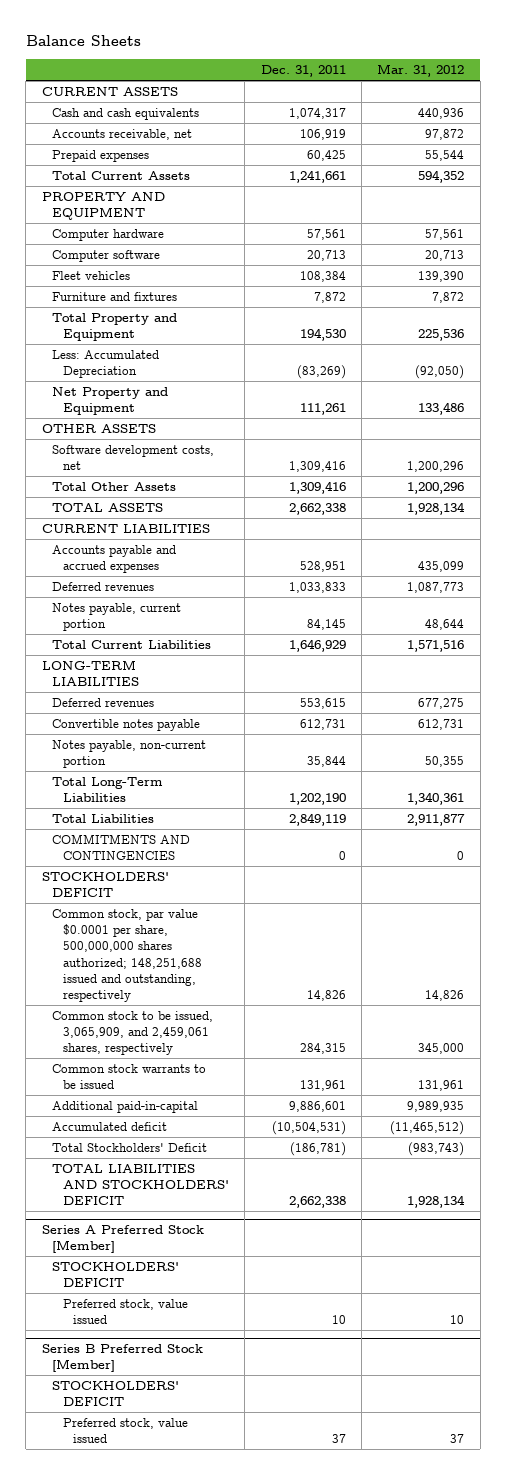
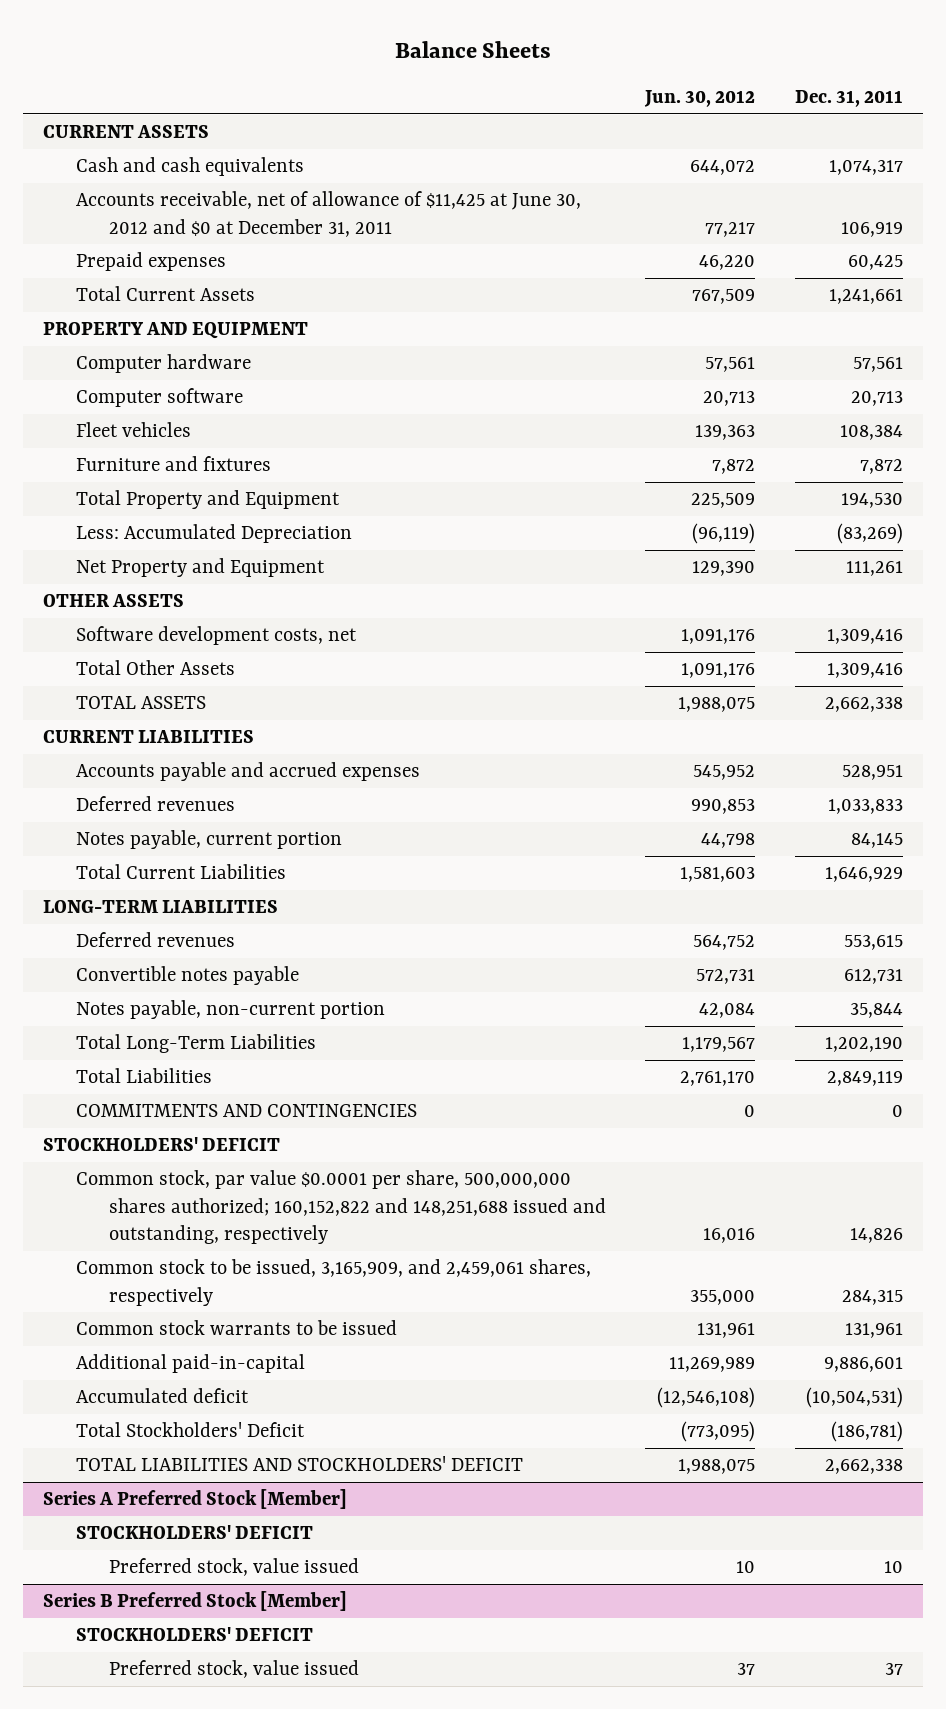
[377,64,465,78] Mar. 31, 2012 -> none
none -> [644,90,756,108] Jun. 30, 2012
[52,128,193,140] Accounts receivable, net -> [76,191,582,237] Accounts receivable, net of allowance of $11,425 at June 30, 2012 and $0 at December 31, 2011
[52,908,202,1003] Common stock, par value $0.0001 per share, 500,000,000 shares authorized; 148,251,688 issued and outstanding, respectively -> [76,1170,606,1245] Common stock, par value $0.0001 per share, 500,000,000 shares authorized; 160,152,822 and 148,251,688 issued and outstanding, respectively
[52,1010,214,1056] Common stock to be issued, 3,065,909, and 2,459,061 shares, respectively -> [76,1259,592,1306] Common stock to be issued, 3,165,909, and 2,459,061 shares, respectively

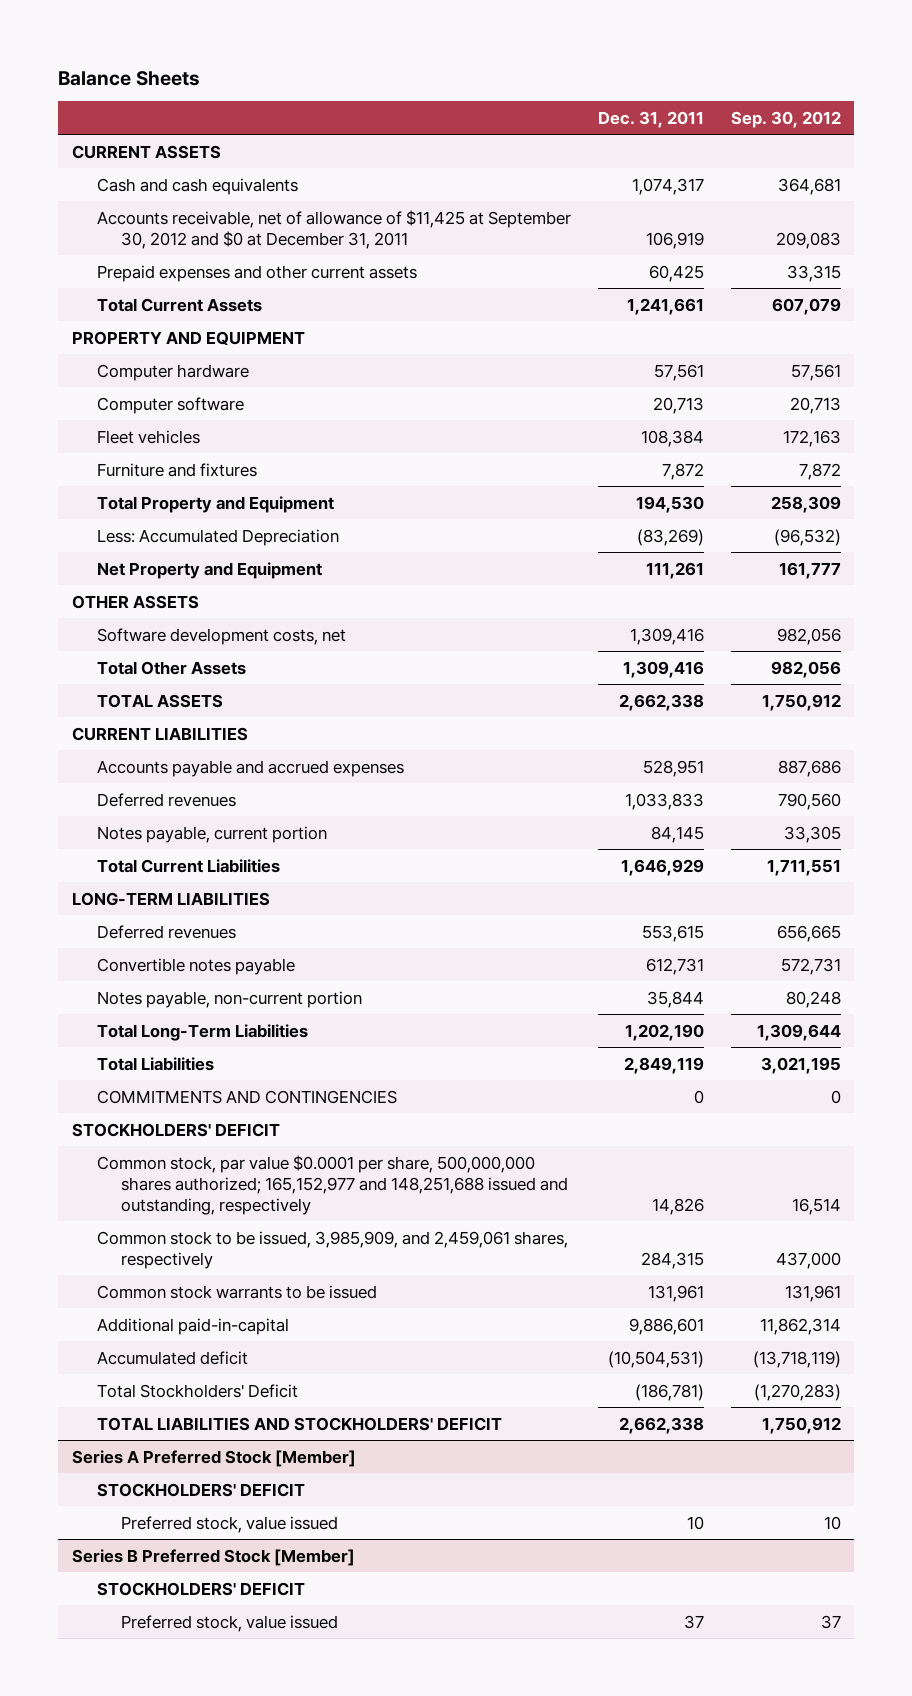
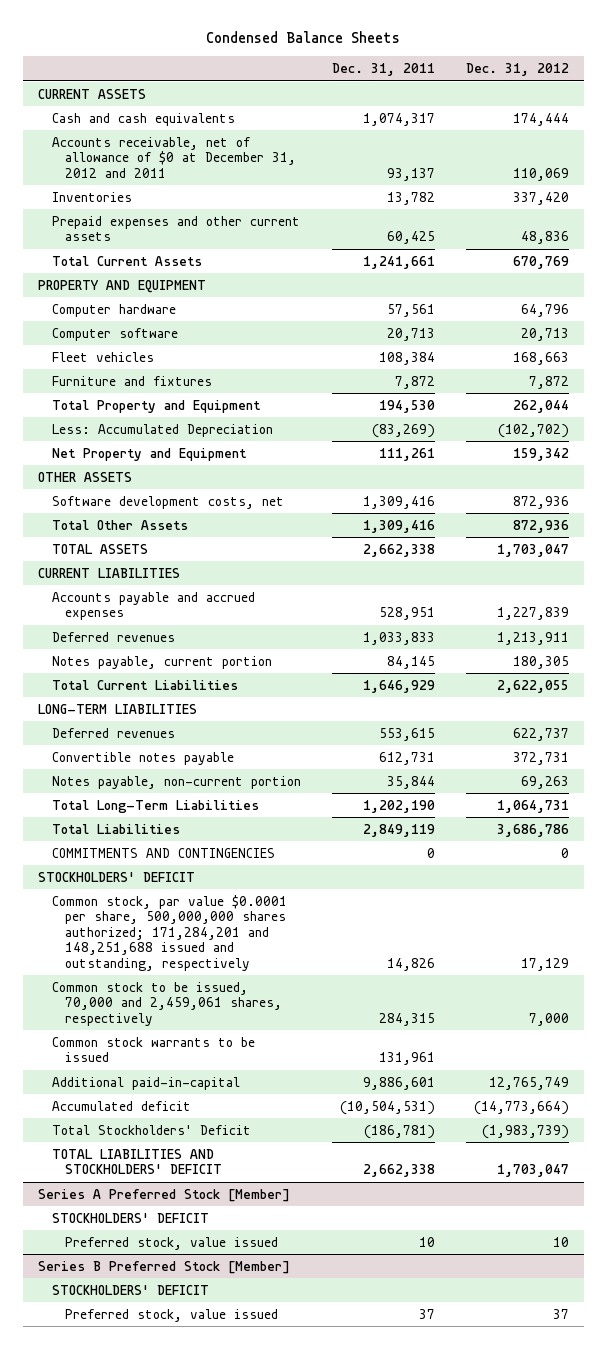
[58,70,201,86] Balance Sheets -> [206,31,401,44] Condensed Balance Sheets
[730,110,841,128] Sep. 30, 2012 -> none
none -> [465,63,569,77] Dec. 31, 2012
[96,209,571,249] Accounts receivable, net of allowance of $11,425 at September 30, 2012 and $0 at December 31, 2011 -> [51,136,297,178] Accounts receivable, net of allowance of $0 at December 31, 2012 and 2011
[645,231,704,249] 106,919 -> [386,167,435,181] 93,137
none -> [51,191,132,202] Inventories
[96,1154,569,1215] Common stock, par value $0.0001 per share, 500,000,000 shares authorized; 165,152,977 and 148,251,688 issued and outstanding, respectively -> [51,894,287,971] Common stock, par value $0.0001 per share, 500,000,000 shares authorized; 171,284,201 and 148,251,688 issued and outstanding, respectively
[96,1230,568,1269] Common stock to be issued, 3,985,909, and 2,459,061 shares, respectively -> [51,981,283,1026] Common stock to be issued, 70,000 and 2,459,061 shares, respectively

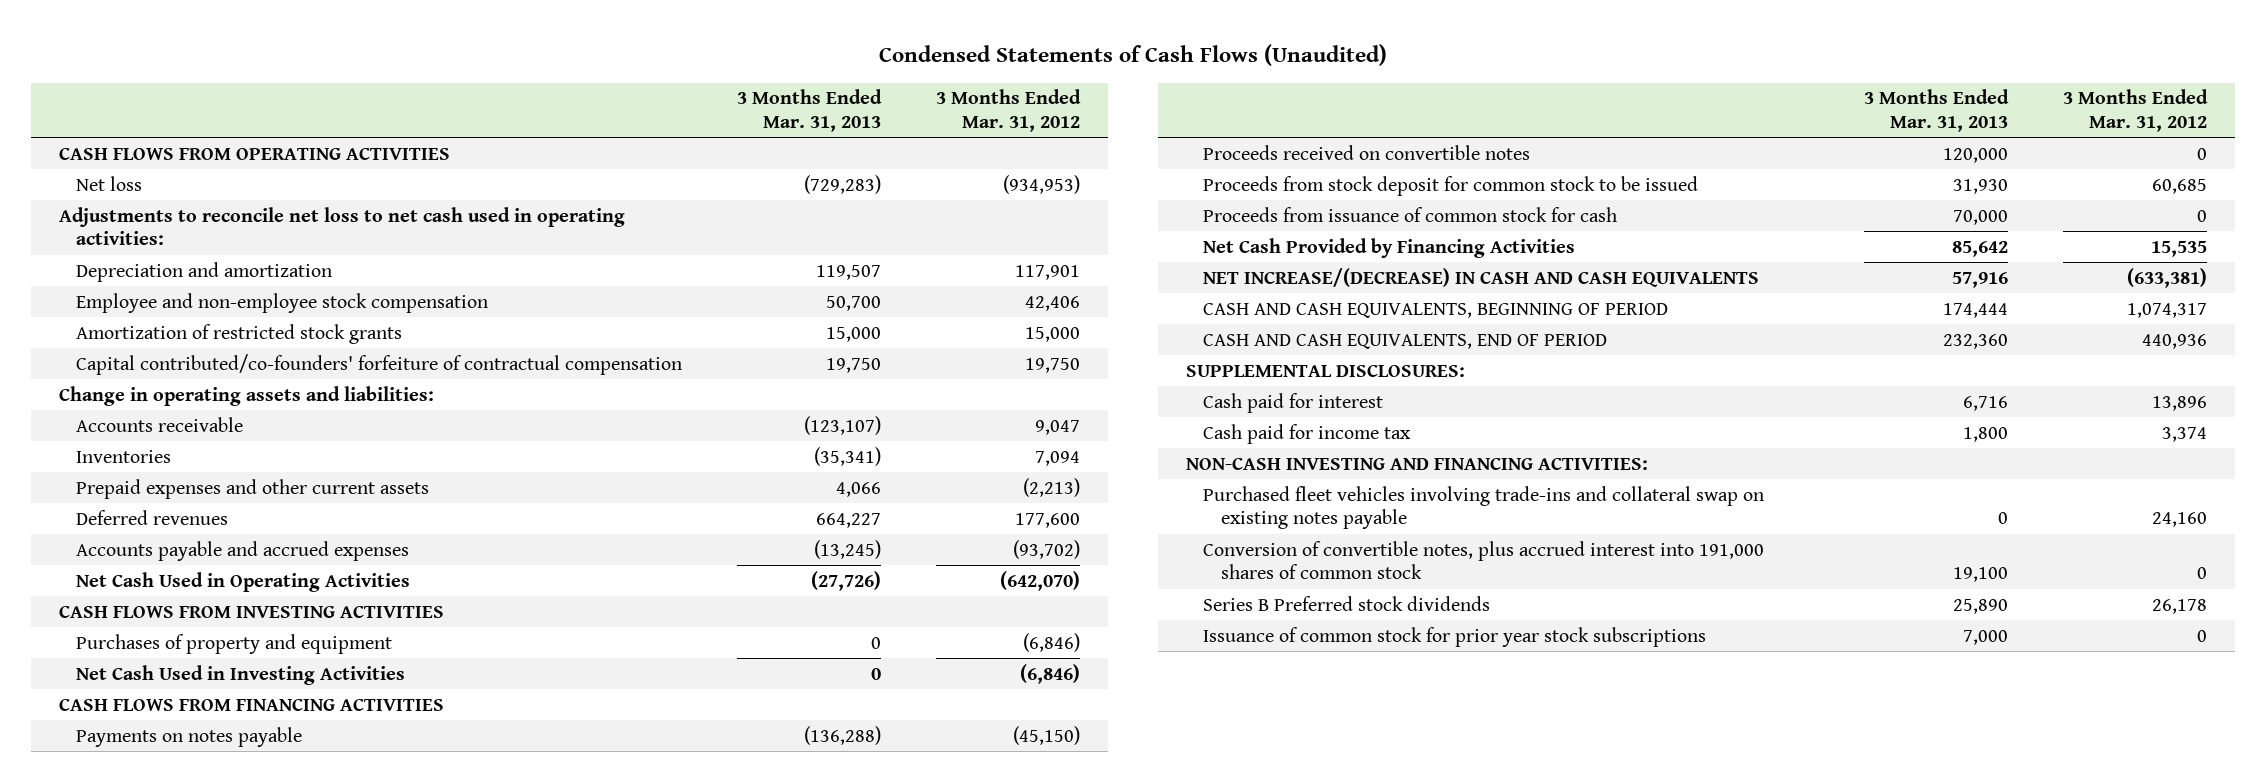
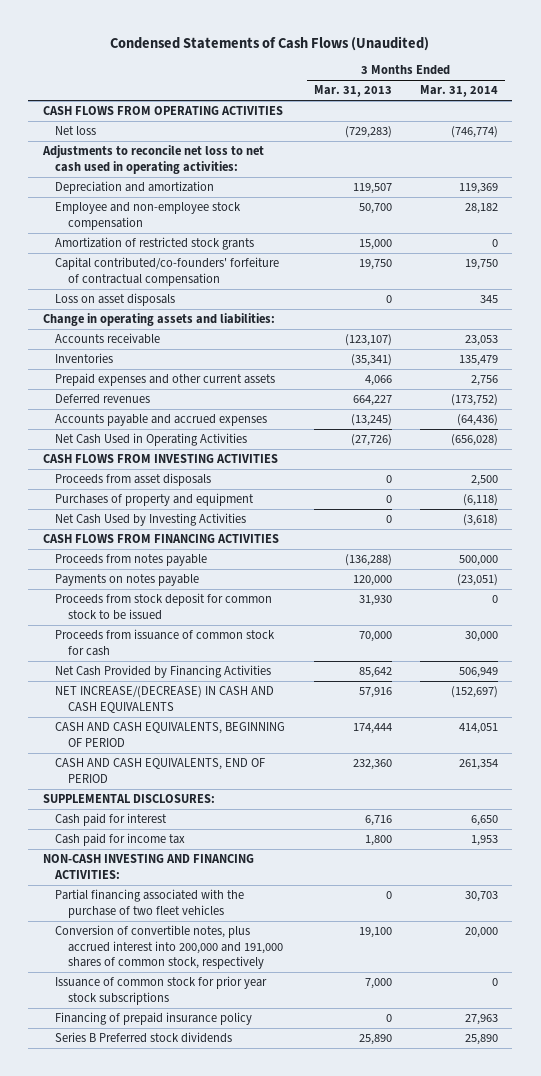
[936,89,1082,133] 3 Months Ended Mar. 31, 2012 -> none
none -> [420,85,499,98] Mar. 31, 2014
none -> [55,293,176,307] Loss on asset disposals
none -> [55,473,212,487] Proceeds from asset disposals
[75,664,405,685] Net Cash Used in Investing Activities -> [55,513,247,527] Net Cash Used by Investing Activities
[1203,144,1531,160] Proceeds received on convertible notes -> none
none -> [55,554,208,567] Proceeds from notes payable
[804,725,882,745] (136,288) -> [352,575,392,587] 120,000
[1203,485,1765,530] Purchased fleet vehicles involving trade-ins and collateral swap on existing notes payable -> none
none -> [55,889,245,918] Partial financing associated with the purchase of two fleet vehicles
[1203,540,1765,580] Conversion of convertible notes, plus accrued interest into 191,000 shares of common stock -> [55,925,283,970] Conversion of convertible notes, plus accrued interest into 200,000 and 191,000 shares of common stock, respectively
none -> [55,1012,253,1026] Financing of prepaid insurance policy
[1203,595,1491,611] Series B Preferred stock dividends -> [55,1032,233,1044] Series B Preferred stock dividends

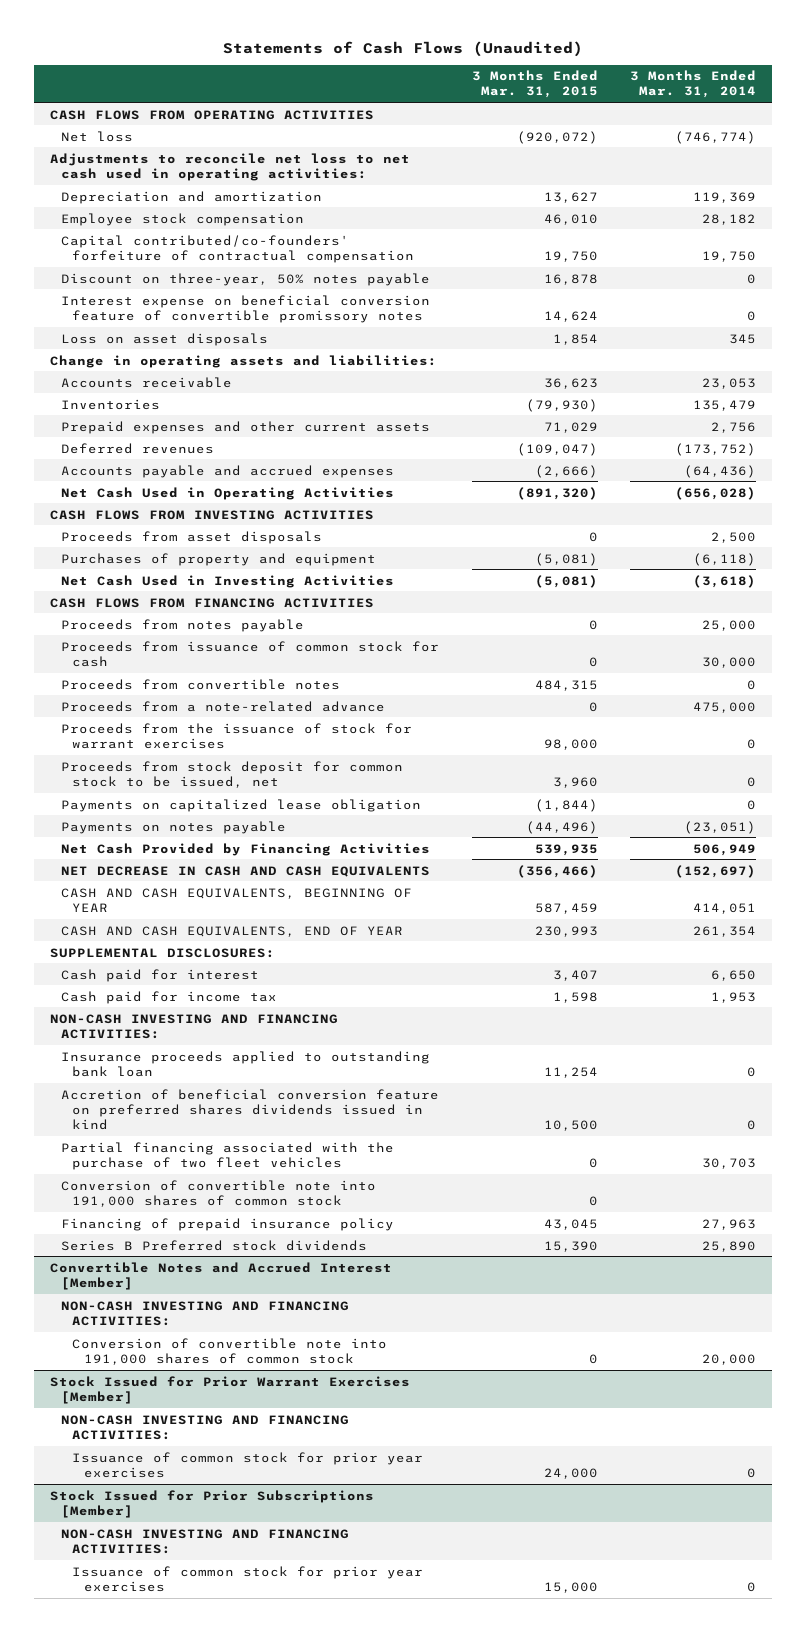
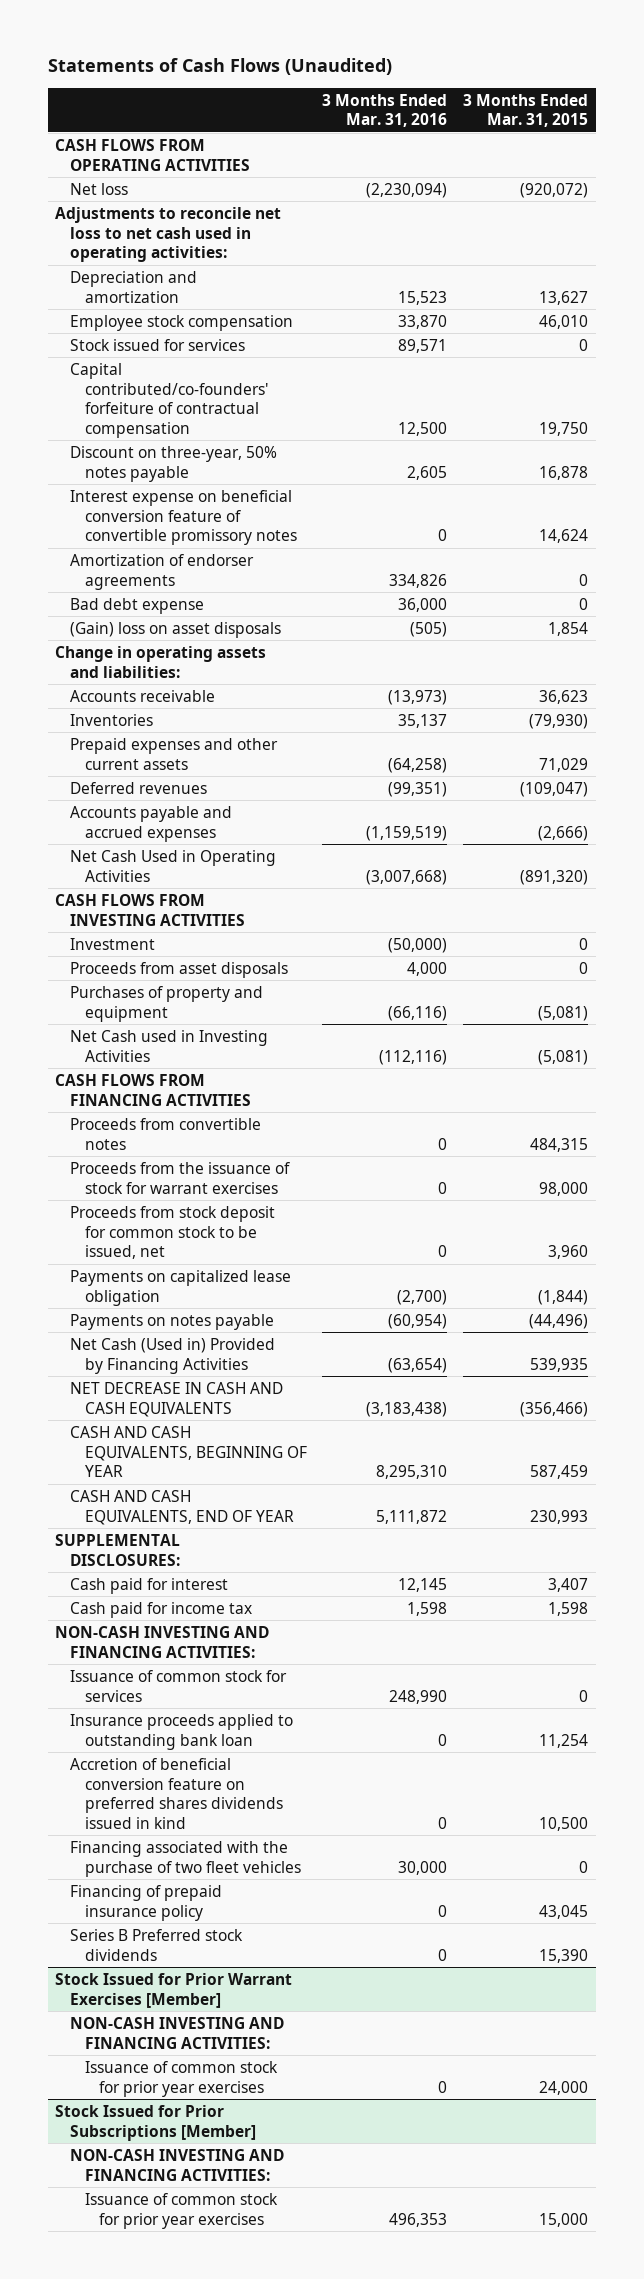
[630,70,757,99] 3 Months Ended Mar. 31, 2014 -> none
none -> [322,93,448,128] 3 Months Ended Mar. 31, 2016
none -> [69,338,245,351] Stock issued for services
none -> [69,553,254,590] Amortization of endorser agreements
none -> [69,597,204,614] Bad debt expense
[61,332,269,346] Loss on asset disposals -> [69,621,281,638] (Gain) loss on asset disposals
none -> [69,937,155,950] Investment
[61,574,395,588] Net Cash Used in Investing Activities -> [69,1029,268,1062] Net Cash used in Investing Activities
[61,618,305,632] Proceeds from notes payable -> none
[61,640,440,667] Proceeds from issuance of common stock for cash -> none
[61,700,386,712] Proceeds from a note-related advance -> none
[61,842,431,856] Net Cash Provided by Financing Activities -> [69,1337,275,1374] Net Cash (Used in) Provided by Financing Activities
none -> [69,1669,287,1702] Issuance of common stock for services
[61,1179,377,1207] Conversion of convertible note into 191,000 shares of common stock -> none
[61,1141,395,1170] Partial financing associated with the purchase of two fleet vehicles -> [69,1840,301,1877] Financing associated with the purchase of two fleet vehicles
[49,1261,392,1290] Convertible Notes and Accrued Interest [Member] -> none
[61,1300,350,1326] NON-CASH INVESTING AND FINANCING ACTIVITIES: -> none
[72,1337,388,1365] Conversion of convertible note into 191,000 shares of common stock -> none

